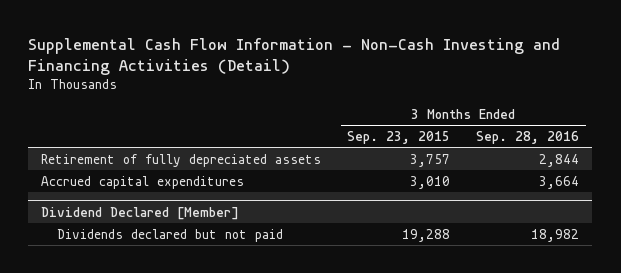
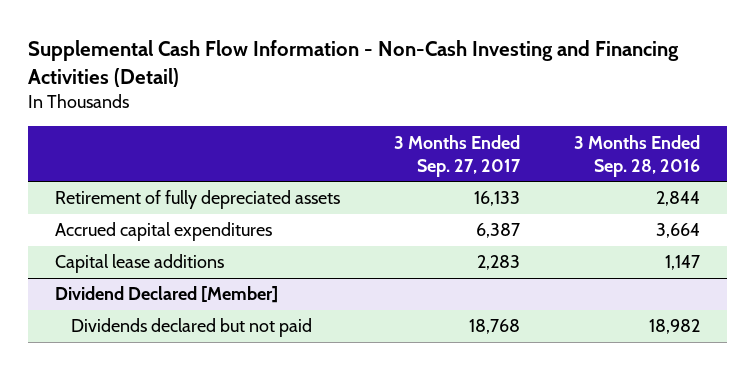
[347,130,451,144] Sep. 23, 2015 -> none
none -> [394,134,522,177] 3 Months Ended Sep. 27, 2017
none -> [55,254,225,274] Capital lease additions

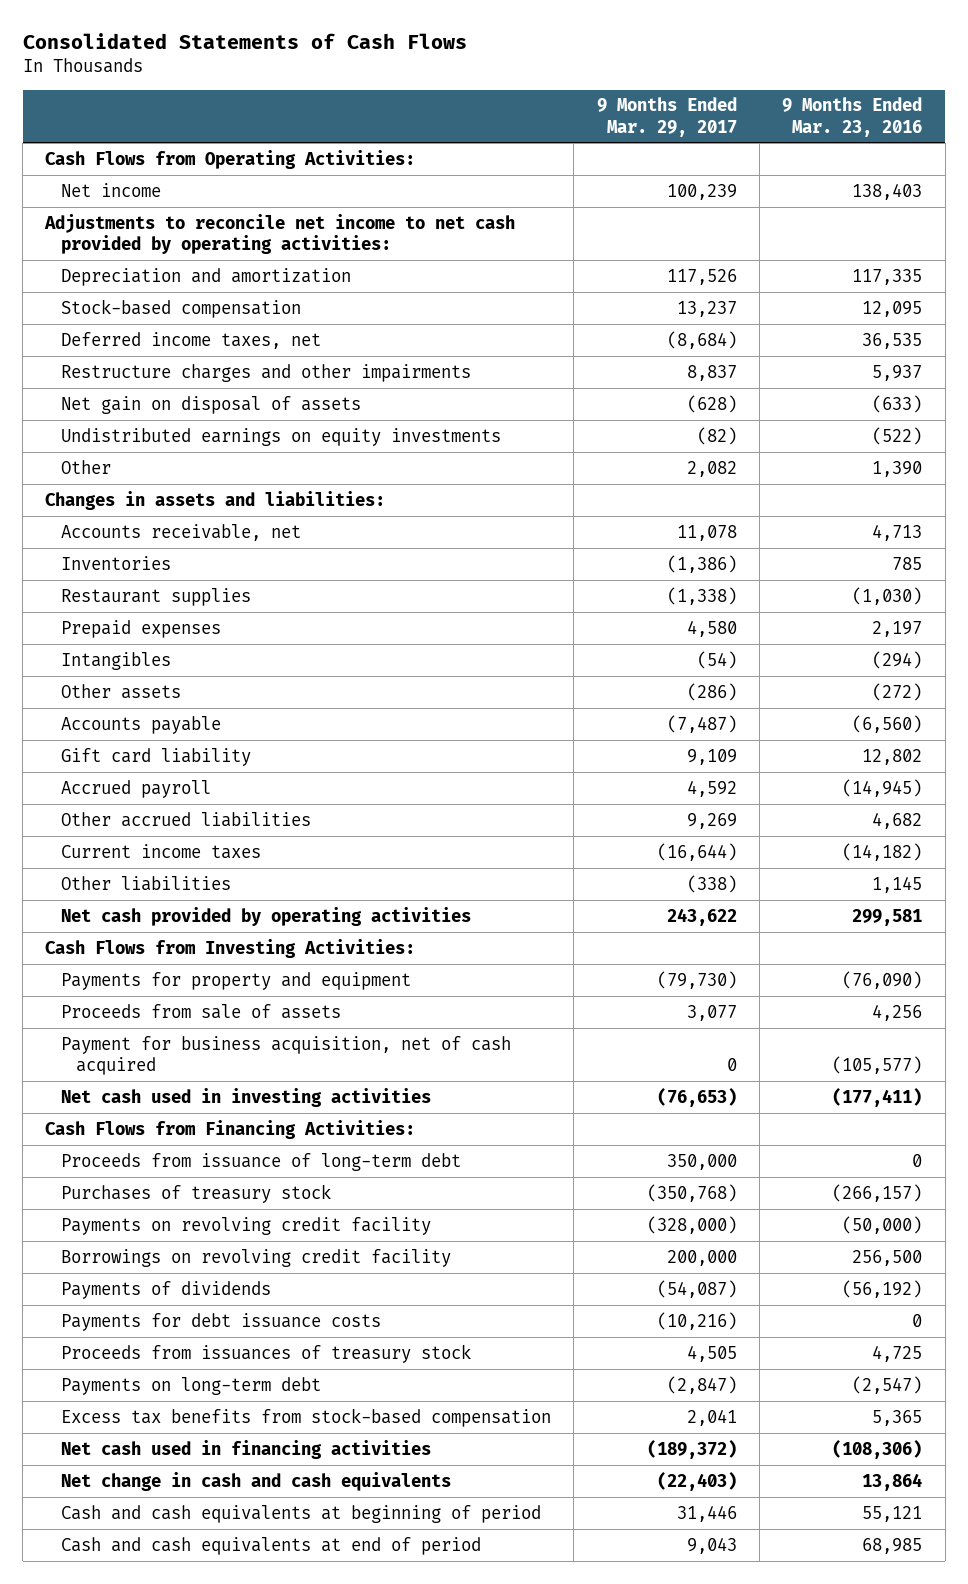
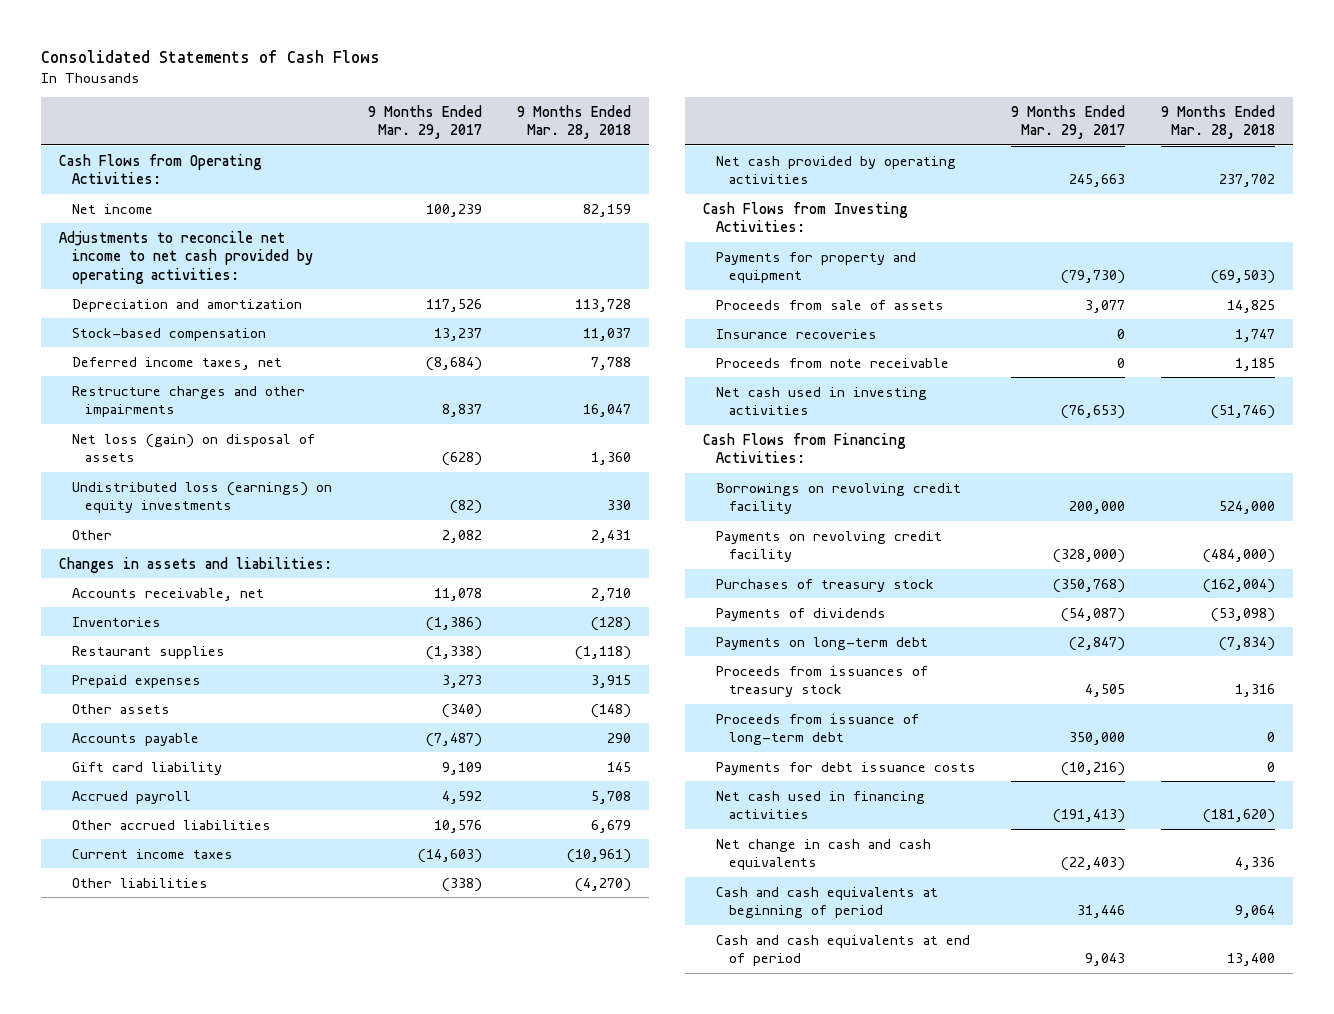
[782,97,923,137] 9 Months Ended Mar. 23, 2016 -> none
none -> [517,104,632,140] 9 Months Ended Mar. 28, 2018
[60,395,361,414] Net gain on disposal of assets -> [71,433,315,463] Net loss (gain) on disposal of assets
[60,427,501,446] Undistributed earnings on equity investments -> [71,481,332,514] Undistributed loss (earnings) on equity investments
[60,651,171,670] Intangibles -> none
[686,619,737,637] 4,580 -> [441,674,482,688] 3,273
[686,682,737,701] (286) -> [441,703,482,718] (340)
[686,812,737,829] 9,269 -> [433,819,482,833] 10,576
[656,842,737,861] (16,644) -> [417,848,482,863] (14,603)
[666,907,737,926] 243,622 -> [1069,174,1126,188] 245,663
[60,1035,511,1076] Payment for business acquisition, net of cash acquired -> none
none -> [715,328,877,339] Insurance recoveries
none -> [715,357,949,368] Proceeds from note receivable
[60,1216,431,1235] Payments on revolving credit facility -> [715,530,942,563] Payments on revolving credit facility
[60,1183,331,1203] Purchases of treasury stock -> [715,578,934,592] Purchases of treasury stock
[60,1407,551,1427] Excess tax benefits from stock-based compensation -> none
[60,1343,471,1363] Proceeds from issuances of treasury stock -> [715,665,928,698] Proceeds from issuances of treasury stock
[60,1152,461,1171] Proceeds from issuance of long-term debt -> [715,713,919,746] Proceeds from issuance of long-term debt
[60,1312,381,1331] Payments for debt issuance costs -> [715,761,976,775] Payments for debt issuance costs
[646,1439,737,1459] (189,372) -> [1053,809,1126,824] (191,413)

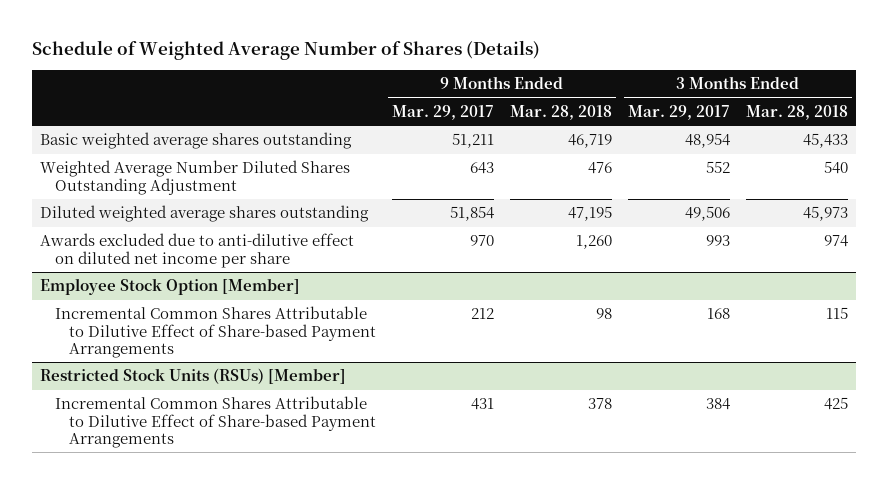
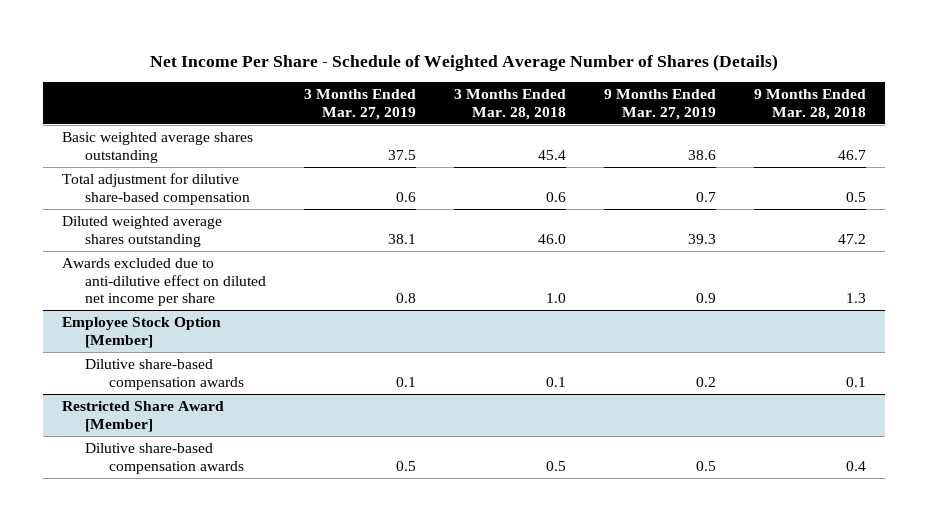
[31,39,540,60] Schedule of Weighted Average Number of Shares (Details) -> [150,53,779,71] Net Income Per Share - Schedule of Weighted Average Number of Shares (Details)
[392,104,495,120] Mar. 29, 2017 -> none
[628,104,731,120] Mar. 29, 2017 -> none
none -> [304,88,417,120] 3 Months Ended Mar. 27, 2019
none -> [604,88,717,120] 9 Months Ended Mar. 27, 2019
[39,160,350,195] Weighted Average Number Diluted Shares Outstanding Adjustment -> none
[568,134,613,149] 46,719 -> [838,149,867,160] 46.7
[802,133,848,149] 45,433 -> [538,149,567,160] 45.4
none -> [62,172,251,205] Total adjustment for dilutive share-based compensation
[568,206,613,222] 47,195 -> [838,233,867,244] 47.2
[802,206,848,222] 45,973 -> [538,233,567,244] 46.0
[576,235,613,250] 1,260 -> [846,293,867,304] 1.3
[823,235,848,248] 974 -> [546,293,567,304] 1.0
[39,368,346,385] Restricted Stock Units (RSUs) [Member] -> none
[54,306,377,358] Incremental Common Shares Attributable to Dilutive Effect of Share-based Payment Arrangements -> [85,358,244,390] Dilutive share-based compensation awards
[596,308,613,320] 98 -> [846,376,867,387] 0.1
[825,307,848,320] 115 -> [546,376,567,387] 0.1
none -> [62,400,225,432] Restricted Share Award [Member]
[54,396,377,448] Incremental Common Shares Attributable to Dilutive Effect of Share-based Payment Arrangements -> [85,442,244,474] Dilutive share-based compensation awards
[588,398,613,410] 378 -> [846,460,867,471] 0.4
[823,397,848,411] 425 -> [546,460,567,471] 0.5

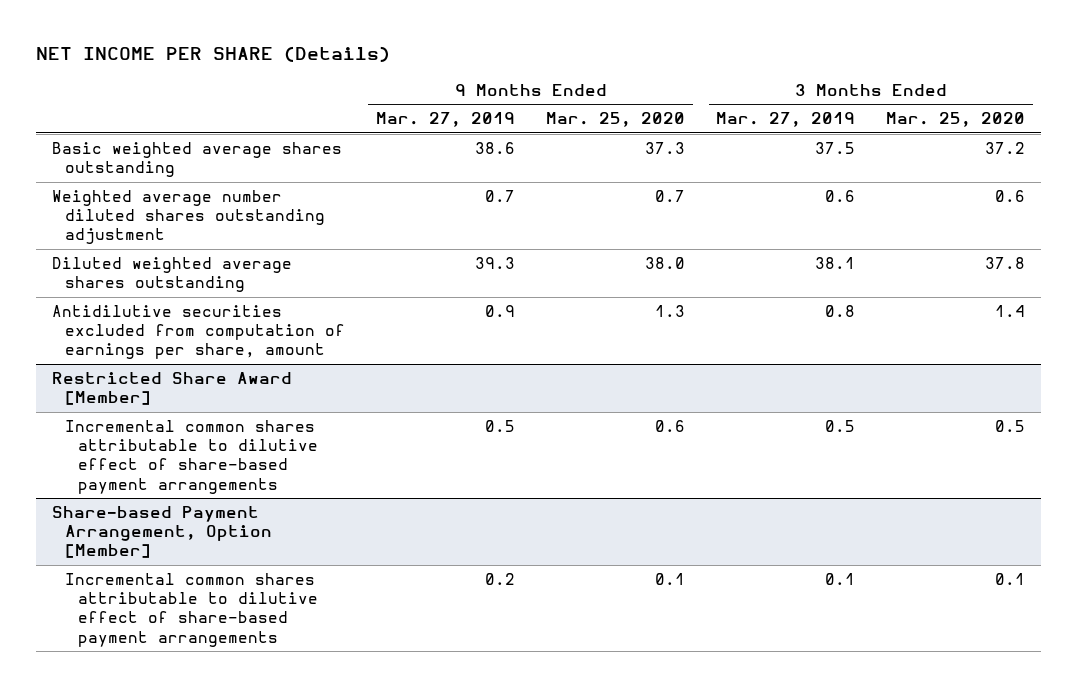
[150,53,779,71] Net Income Per Share - Schedule of Weighted Average Number of Shares (Details) -> [36,46,391,63] NET INCOME PER SHARE (Details)
[454,88,567,120] 3 Months Ended Mar. 28, 2018 -> none
[754,88,867,120] 9 Months Ended Mar. 28, 2018 -> none
none -> [546,112,686,128] Mar. 25, 2020
none -> [886,112,1026,128] Mar. 25, 2020
[62,172,251,205] Total adjustment for dilutive share-based compensation -> [51,190,325,245] Weighted average number diluted shares outstanding adjustment
[62,316,222,348] Employee Stock Option [Member] -> none
[85,358,244,390] Dilutive share-based compensation awards -> none
[62,257,267,307] Awards excluded due to anti-dilutive effect on diluted net income per share -> [51,305,345,360] Antidilutive securities excluded from computation of earnings per share, amount
[85,442,244,474] Dilutive share-based compensation awards -> [64,420,318,494] Incremental common shares attributable to dilutive effect of share-based payment arrangements
none -> [51,506,272,559] Share-based Payment Arrangement, Option [Member]
none -> [64,573,318,647] Incremental common shares attributable to dilutive effect of share-based payment arrangements

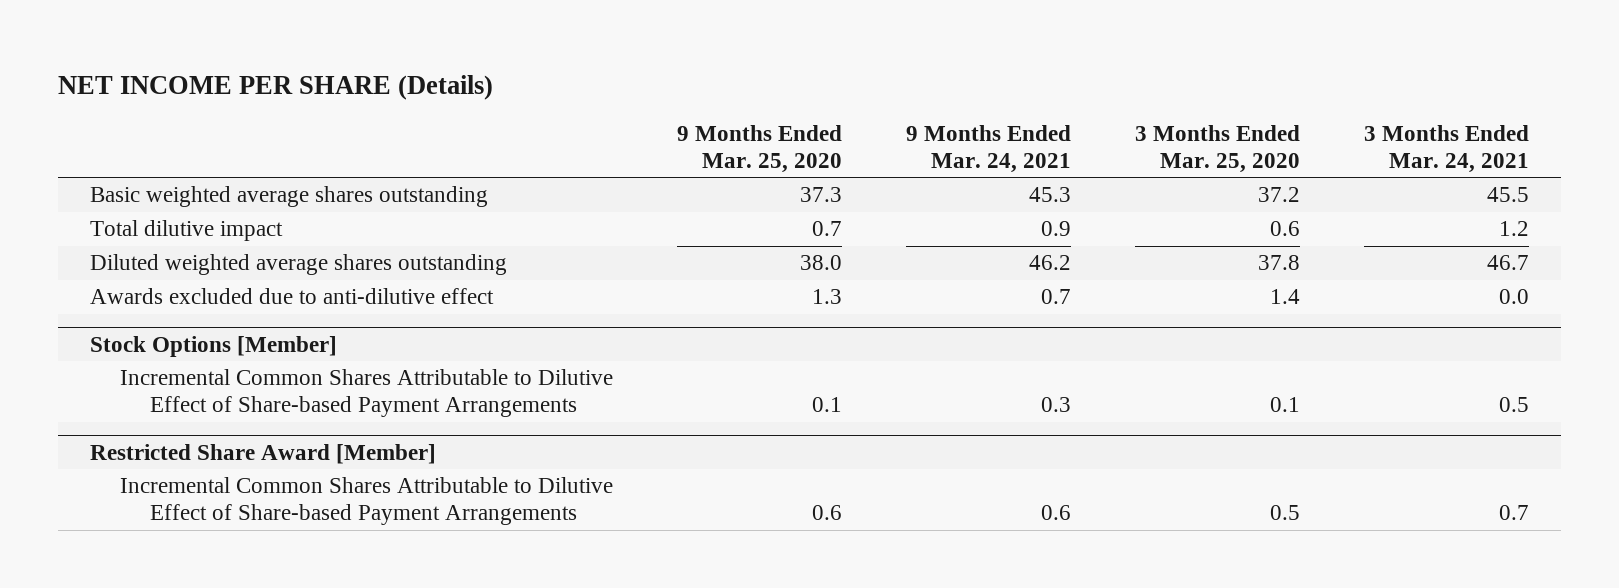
[376,112,516,128] Mar. 27, 2019 -> none
[716,112,856,128] Mar. 27, 2019 -> none
none -> [905,125,1071,173] 9 Months Ended Mar. 24, 2021
none -> [1363,125,1529,173] 3 Months Ended Mar. 24, 2021
[51,190,325,245] Weighted average number diluted shares outstanding adjustment -> [89,220,283,242] Total dilutive impact
[51,305,345,360] Antidilutive securities excluded from computation of earnings per share, amount -> [89,288,494,305] Awards excluded due to anti-dilutive effect
none -> [89,335,337,357] Stock Options [Member]
none -> [119,369,613,418] Incremental Common Shares Attributable to Dilutive Effect of Share-based Payment Arrangements
[51,506,272,559] Share-based Payment Arrangement, Option [Member] -> none
[64,573,318,647] Incremental common shares attributable to dilutive effect of share-based payment arrangements -> none
[64,420,318,494] Incremental common shares attributable to dilutive effect of share-based payment arrangements -> [119,477,613,526] Incremental Common Shares Attributable to Dilutive Effect of Share-based Payment Arrangements

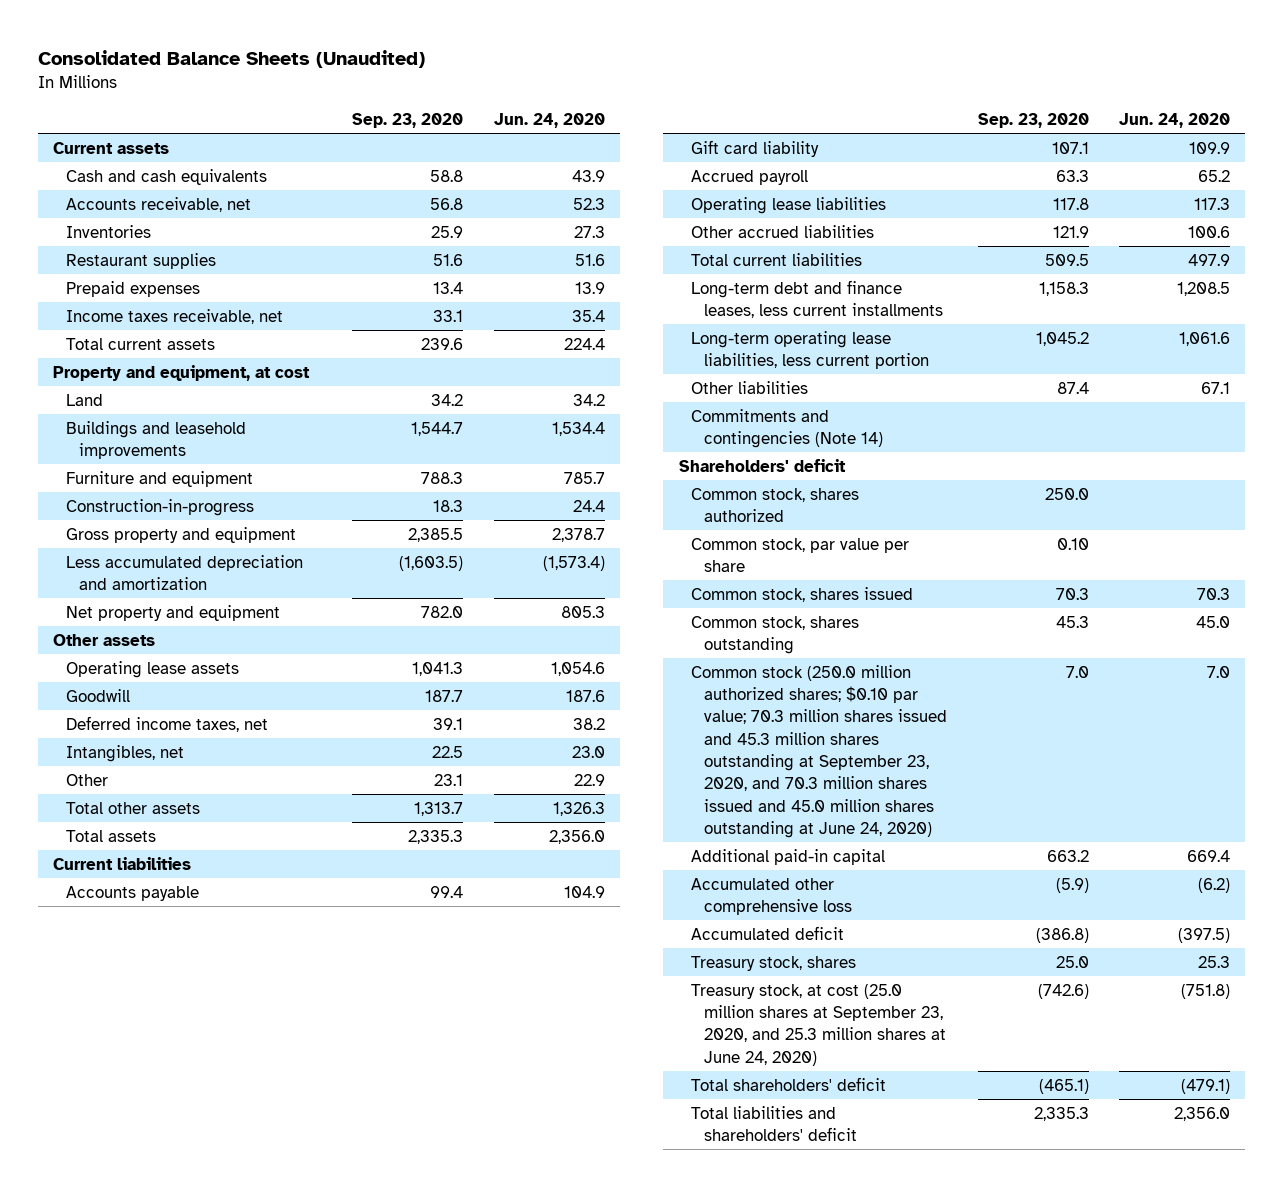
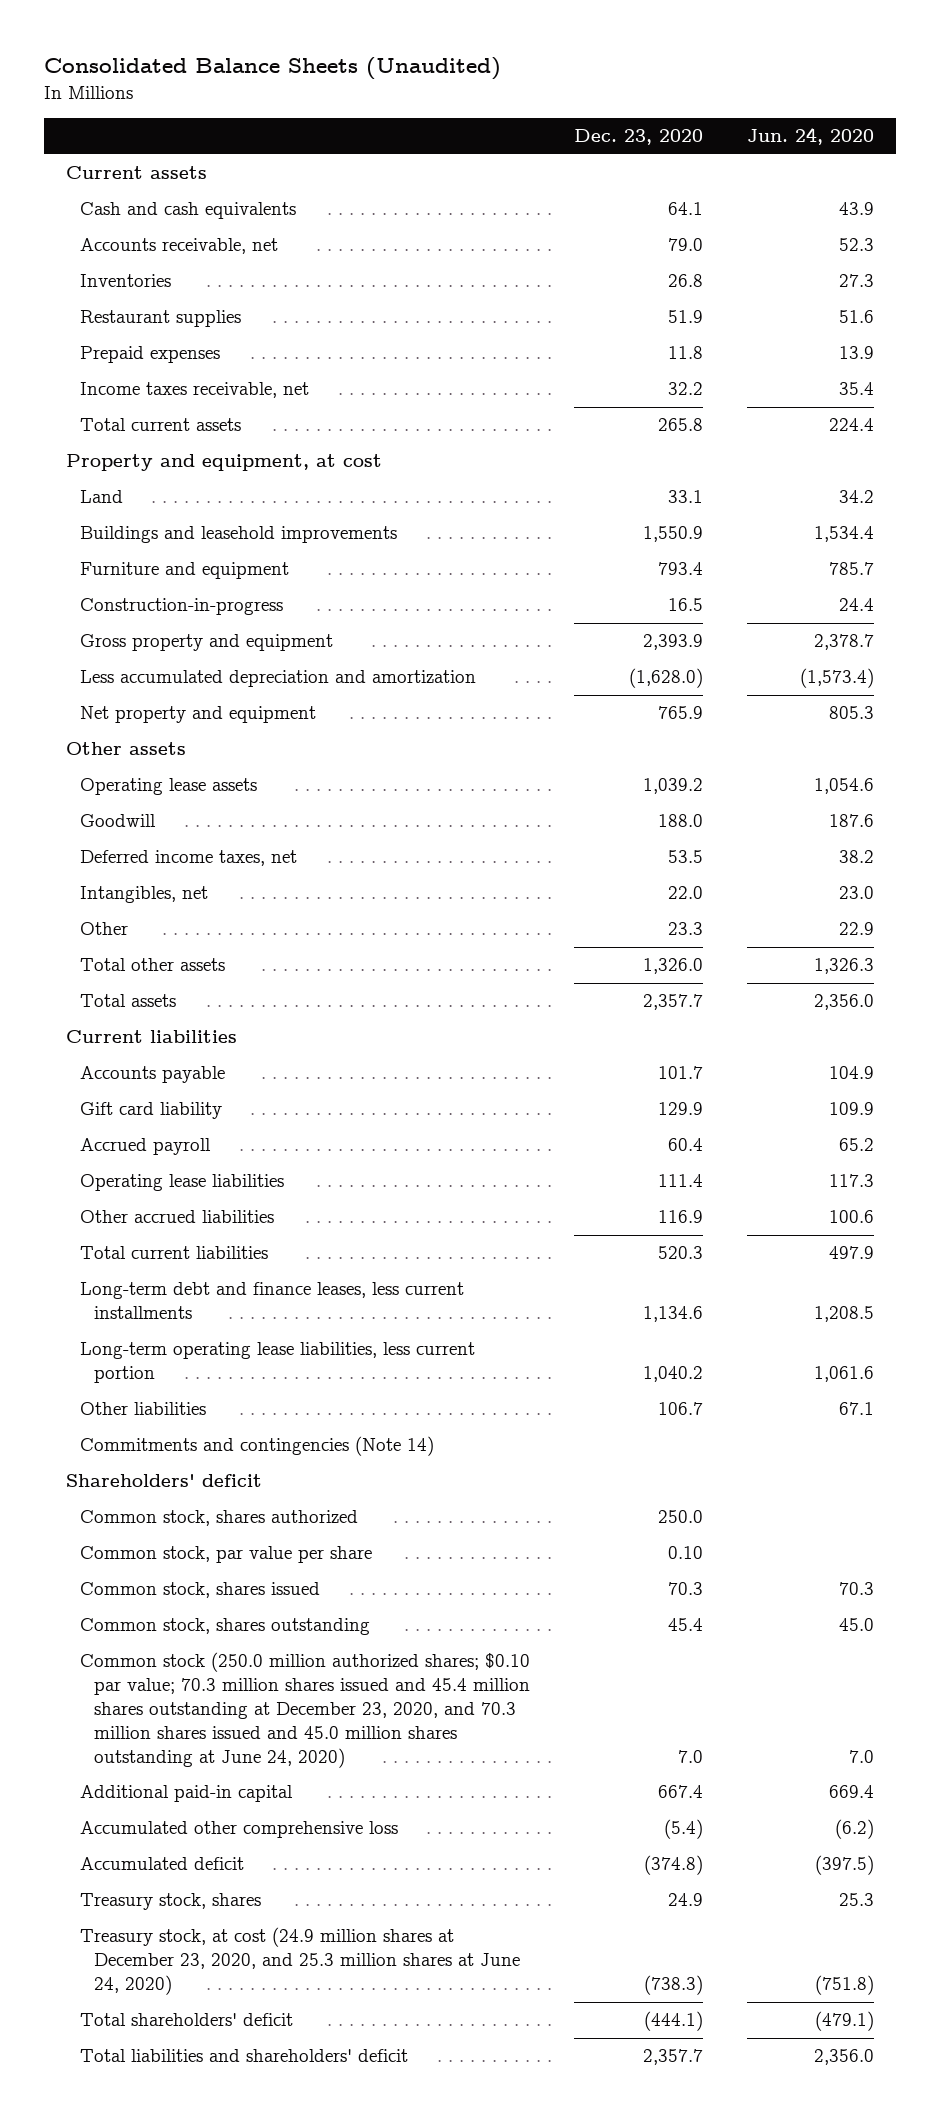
[352,113,464,129] Sep. 23, 2020 -> none
none -> [573,129,703,146] Dec. 23, 2020
[691,664,947,838] Common stock (250.0 million authorized shares; $0.10 par value; 70.3 million shares issued and 45.3 million shares outstanding at September 23, 2020, and 70.3 million shares issued and 45.0 million shares outstanding at June 24, 2020) -> [79,1652,530,1768] Common stock (250.0 million authorized shares; $0.10 par value; 70.3 million shares issued and 45.4 million shares outstanding at December 23, 2020, and 70.3 million shares issued and 45.0 million shares outstanding at June 24, 2020)
[691,983,946,1066] Treasury stock, at cost (25.0 million shares at September 23, 2020, and 25.3 million shares at June 24, 2020) -> [79,1927,520,1996] Treasury stock, at cost (24.9 million shares at December 23, 2020, and 25.3 million shares at June 24, 2020)

